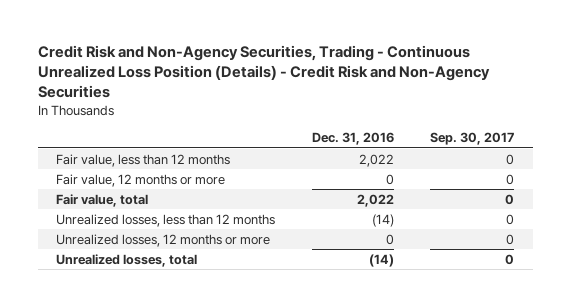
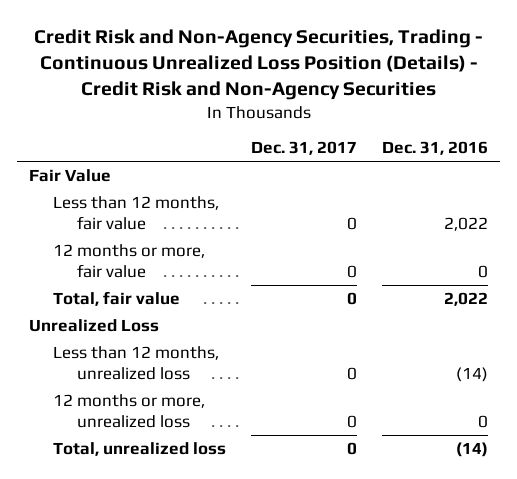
[430,132,515,146] Sep. 30, 2017 -> none
none -> [251,141,358,156] Dec. 31, 2017
none -> [29,168,112,182] Fair Value
[55,153,230,167] Fair value, less than 12 months -> [53,195,220,230] Less than 12 months, fair value
[55,173,225,187] Fair value, 12 months or more -> [53,243,206,278] 12 months or more, fair value
[55,193,148,207] Fair value, total -> [53,290,181,306] Total, fair value
none -> [29,318,160,332] Unrealized Loss
[55,213,275,227] Unrealized losses, less than 12 months -> [53,345,220,380] Less than 12 months, unrealized loss
[55,233,270,247] Unrealized losses, 12 months or more -> [53,393,206,428] 12 months or more, unrealized loss
[55,253,197,267] Unrealized losses, total -> [53,441,227,456] Total, unrealized loss

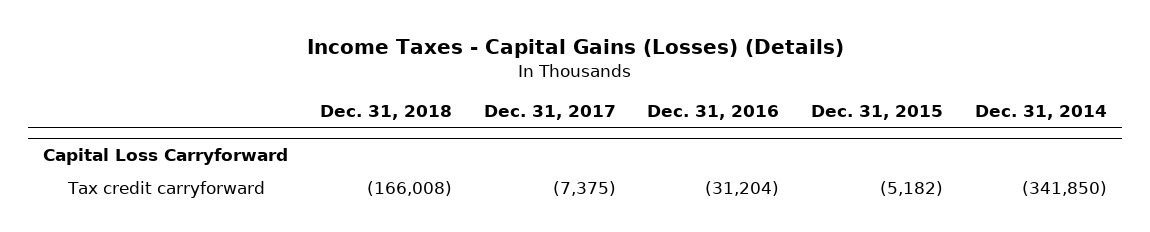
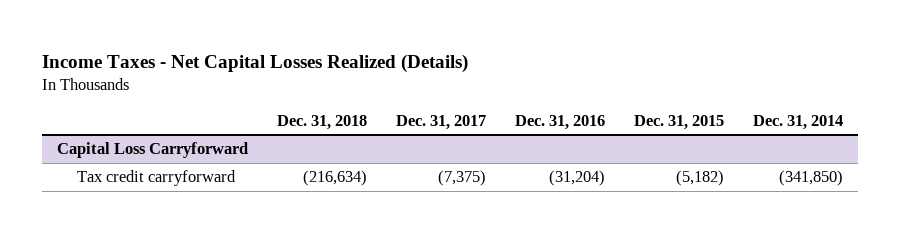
[307,39,845,59] Income Taxes - Capital Gains (Losses) (Details) -> [42,53,469,73] Income Taxes - Net Capital Losses Realized (Details)
[367,180,453,196] (166,008) -> [302,170,367,187] (216,634)

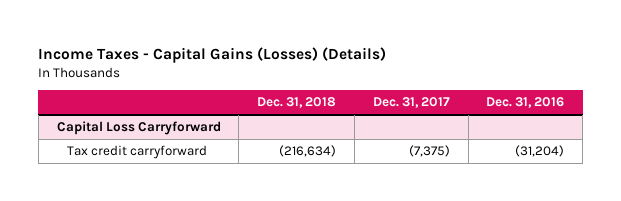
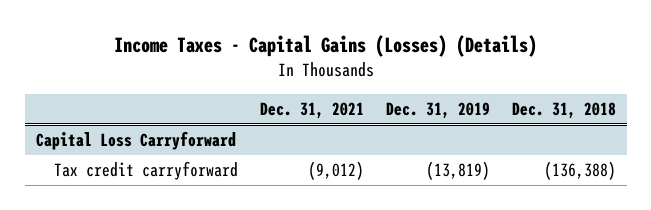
[372,97,450,109] Dec. 31, 2017 -> none
[486,97,565,109] Dec. 31, 2016 -> none
none -> [260,102,365,120] Dec. 31, 2021
none -> [385,102,490,120] Dec. 31, 2019
[279,145,337,158] (216,634) -> [543,161,616,181] (136,388)

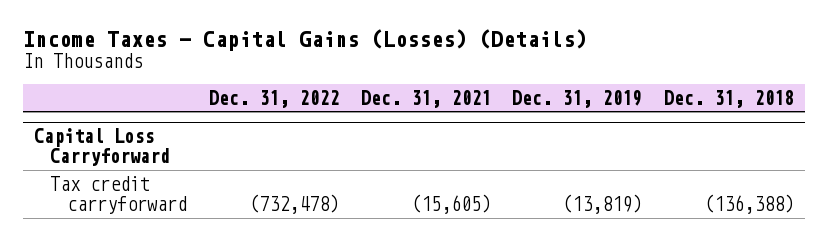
none -> [208,89,339,108] Dec. 31, 2022
[308,161,365,181] (9,012) -> [410,194,491,215] (15,605)

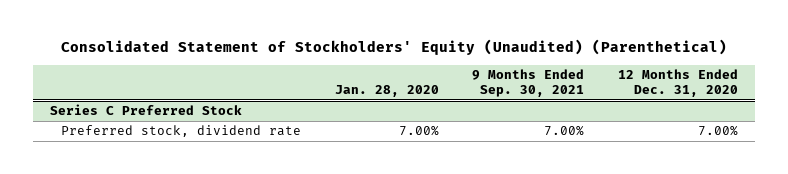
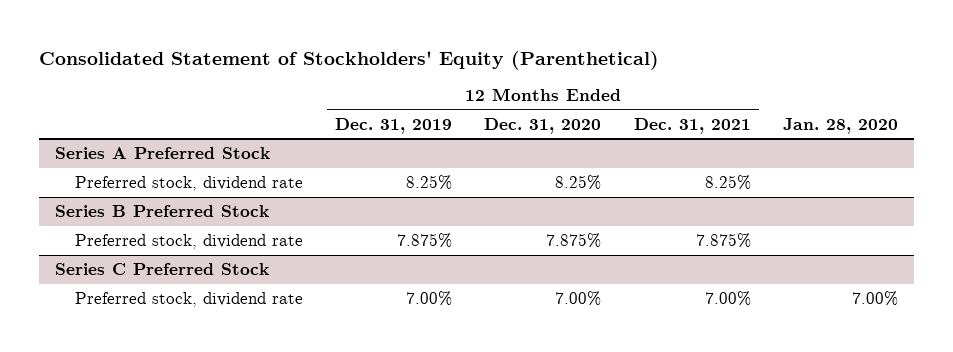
[60,39,727,56] Consolidated Statement of Stockholders' Equity (Unaudited) (Parenthetical) -> [38,50,659,70] Consolidated Statement of Stockholders' Equity (Parenthetical)
[472,68,585,97] 9 Months Ended Sep. 30, 2021 -> none
none -> [335,117,453,134] Dec. 31, 2019
none -> [633,117,751,134] Dec. 31, 2021
none -> [54,146,270,159] Series A Preferred Stock
none -> [74,175,303,191] Preferred stock, dividend rate
none -> [54,204,269,217] Series B Preferred Stock
none -> [74,233,303,249] Preferred stock, dividend rate

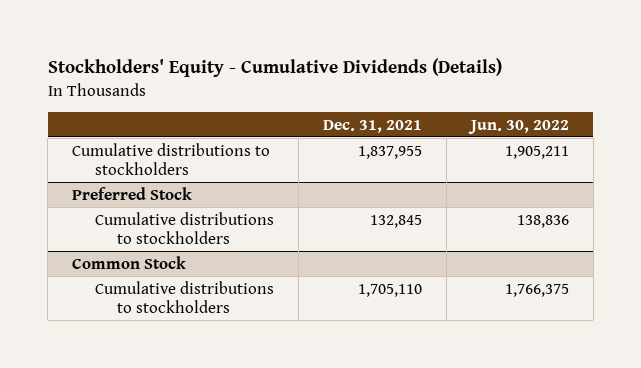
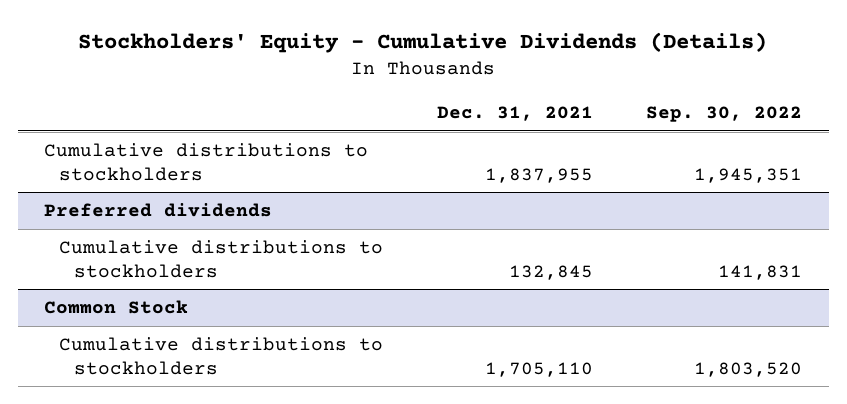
[467,119,569,134] Jun. 30, 2022 -> none
none -> [646,105,803,122] Sep. 30, 2022
[72,186,193,200] Preferred Stock -> [44,203,273,218] Preferred dividends

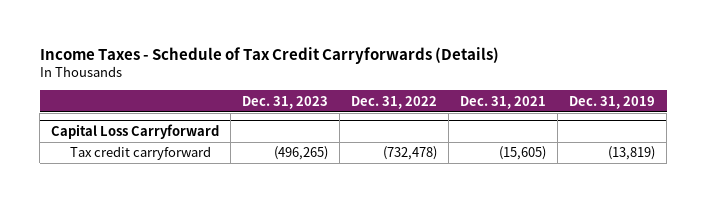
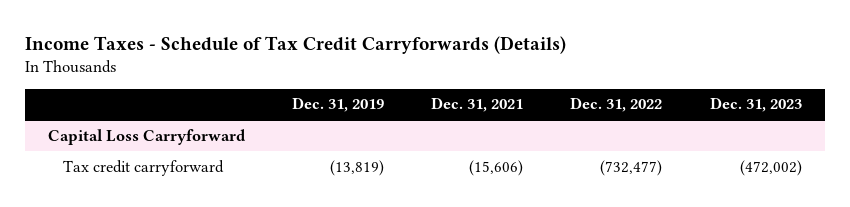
[274,146,329,161] (496,265) -> [739,159,802,176] (472,002)
[383,146,438,161] (732,478) -> [600,159,663,176] (732,477)
[499,146,547,161] (15,605) -> [469,159,524,176] (15,606)

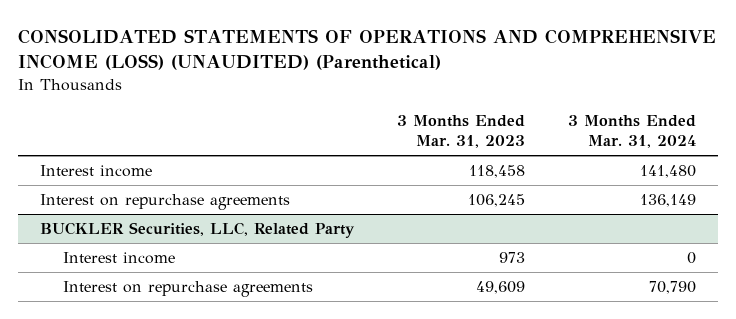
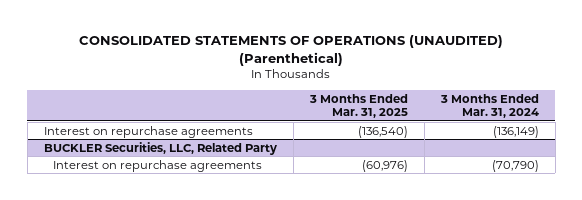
[18,28,717,70] CONSOLIDATED STATEMENTS OF OPERATIONS AND COMPREHENSIVE INCOME (LOSS) (UNAUDITED) (Parenthetical) -> [79,35,504,66] CONSOLIDATED STATEMENTS OF OPERATIONS (UNAUDITED) (Parenthetical)
[396,114,525,149] 3 Months Ended Mar. 31, 2023 -> none
none -> [308,93,408,119] 3 Months Ended Mar. 31, 2025
[39,165,152,178] Interest income -> none
[639,194,696,208] 136,149 -> [492,125,539,138] (136,149)
[63,252,176,265] Interest income -> none
[648,281,696,295] 70,790 -> [491,159,539,172] (70,790)

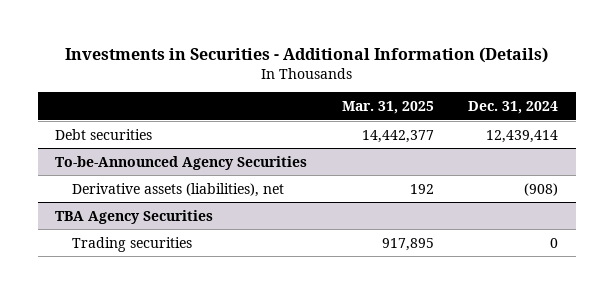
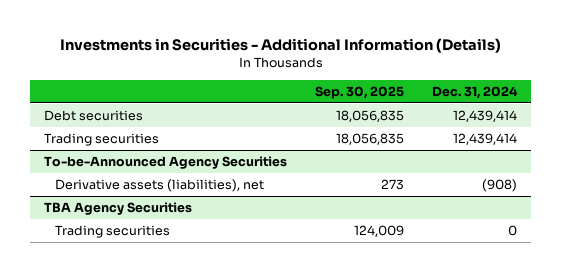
[341,101,434,115] Mar. 31, 2025 -> none
none -> [315,85,405,99] Sep. 30, 2025
none -> [44,133,160,147] Trading securities

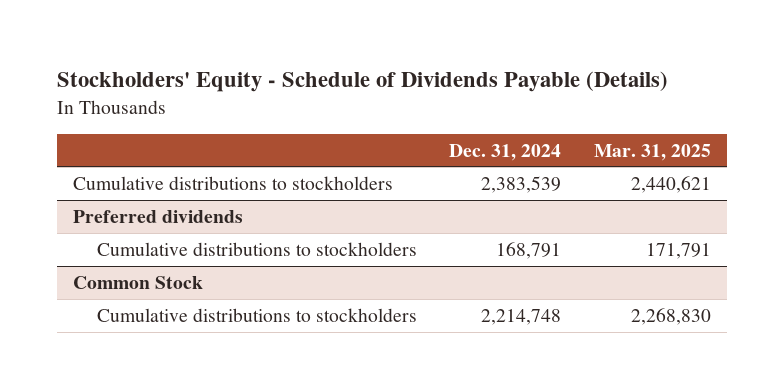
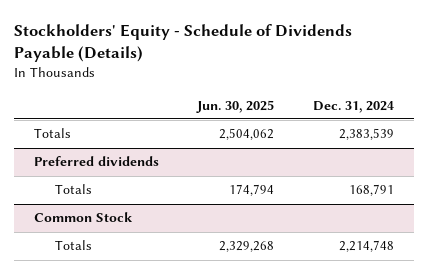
[593,143,711,161] Mar. 31, 2025 -> none
none -> [196,99,275,113] Jun. 30, 2025
[73,175,394,190] Cumulative distributions to stockholders -> [33,128,71,139] Totals
[97,241,418,256] Cumulative distributions to stockholders -> [55,184,93,195] Totals
[97,307,418,322] Cumulative distributions to stockholders -> [55,240,93,251] Totals

